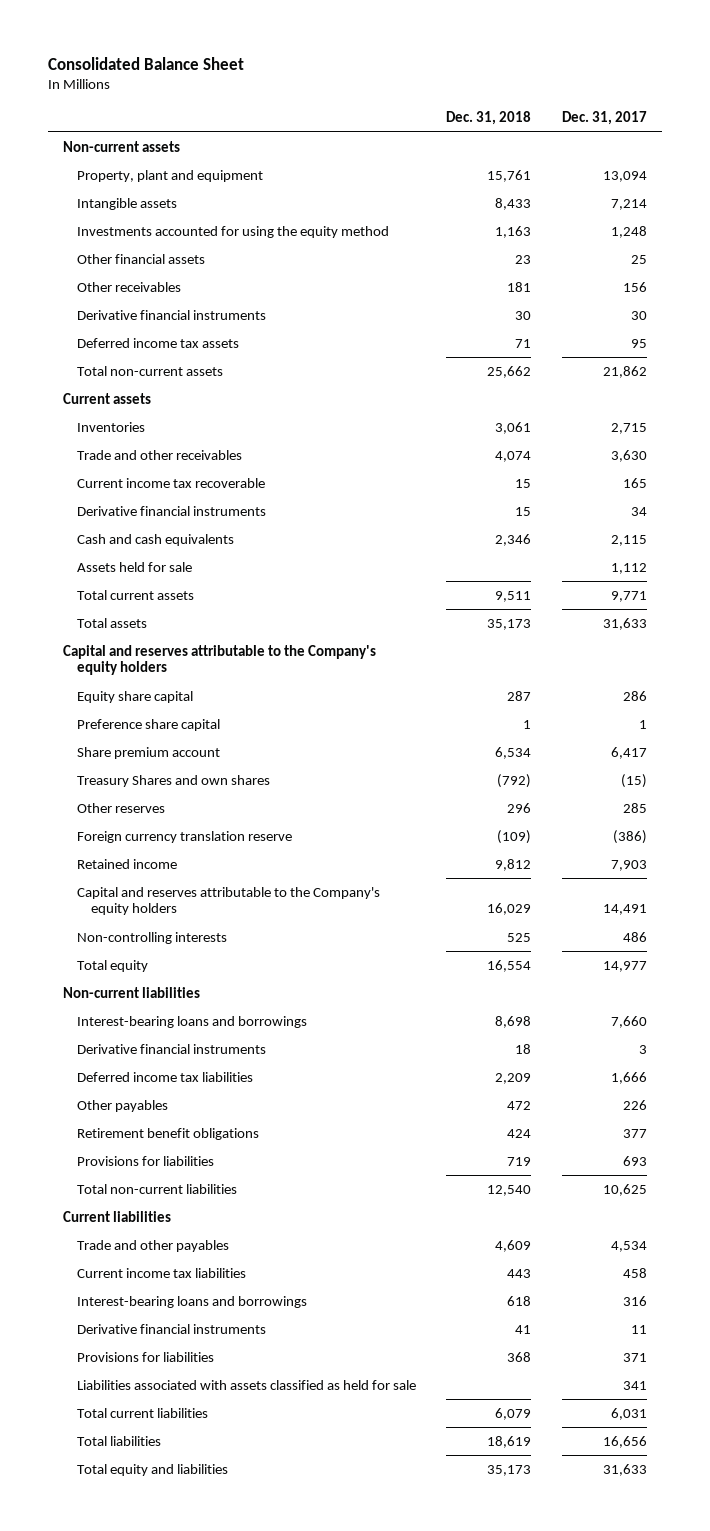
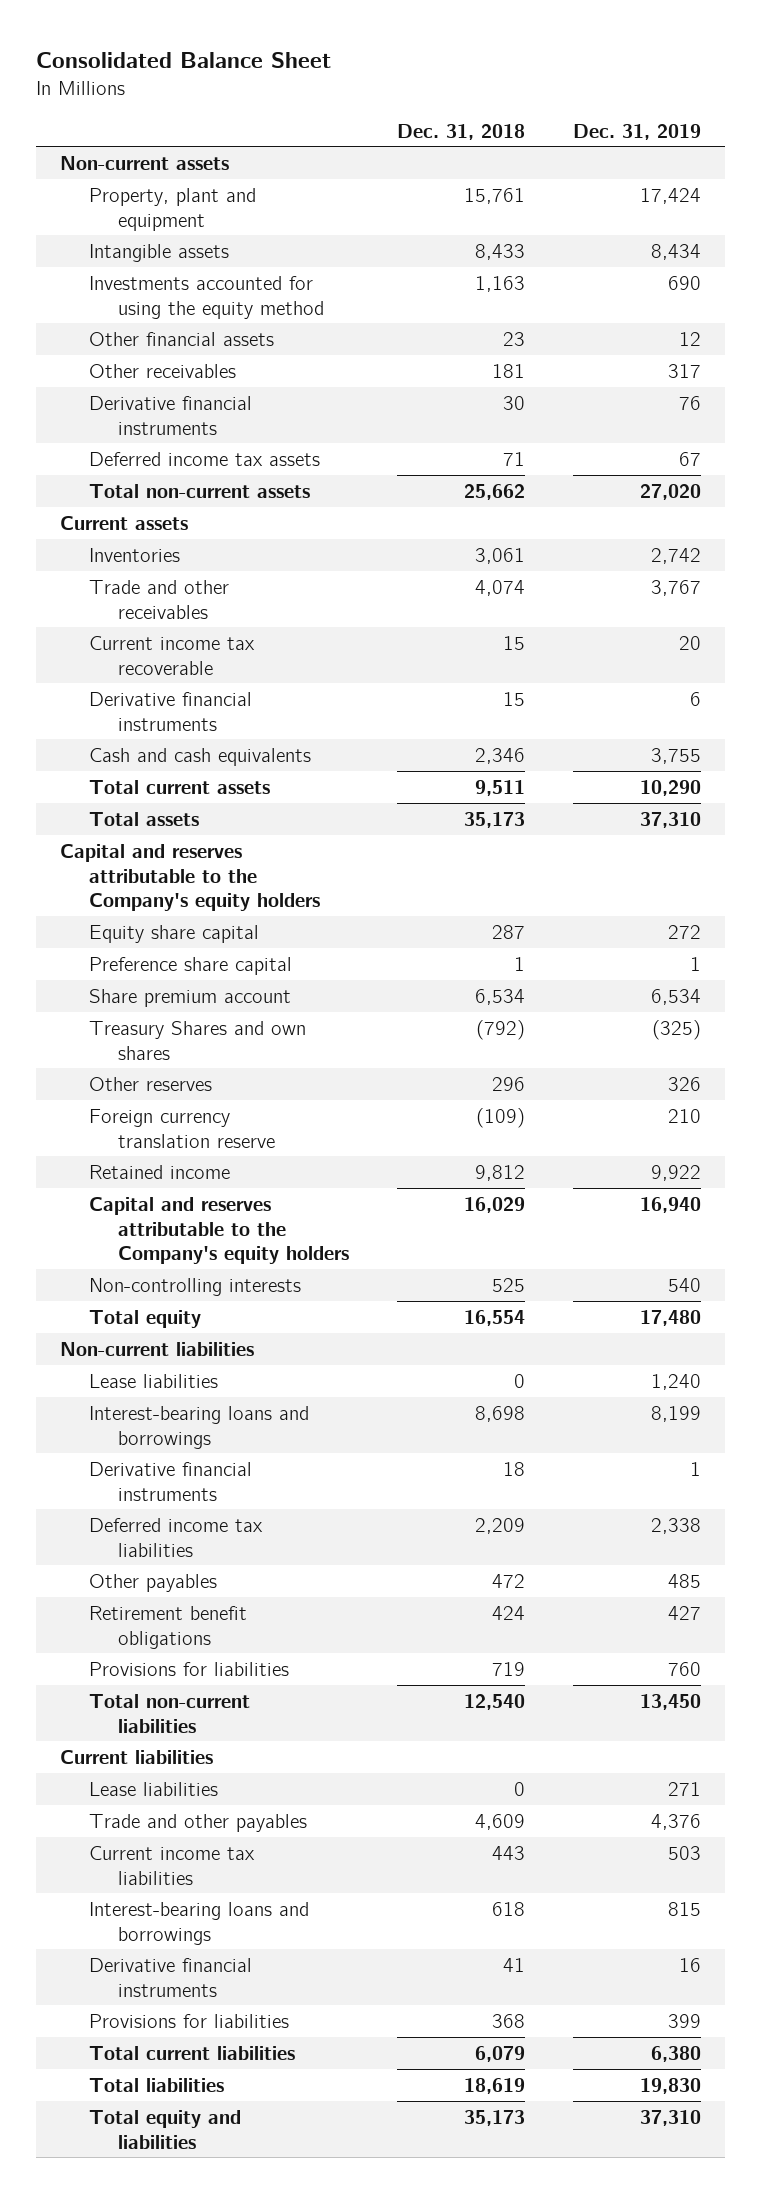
[561,111,647,126] Dec. 31, 2017 -> none
none -> [572,123,701,140] Dec. 31, 2019
[77,561,193,572] Assets held for sale -> none
none -> [89,1373,219,1388] Lease liabilities
none -> [89,1781,219,1796] Lease liabilities
[77,1379,417,1390] Liabilities associated with assets classified as held for sale -> none

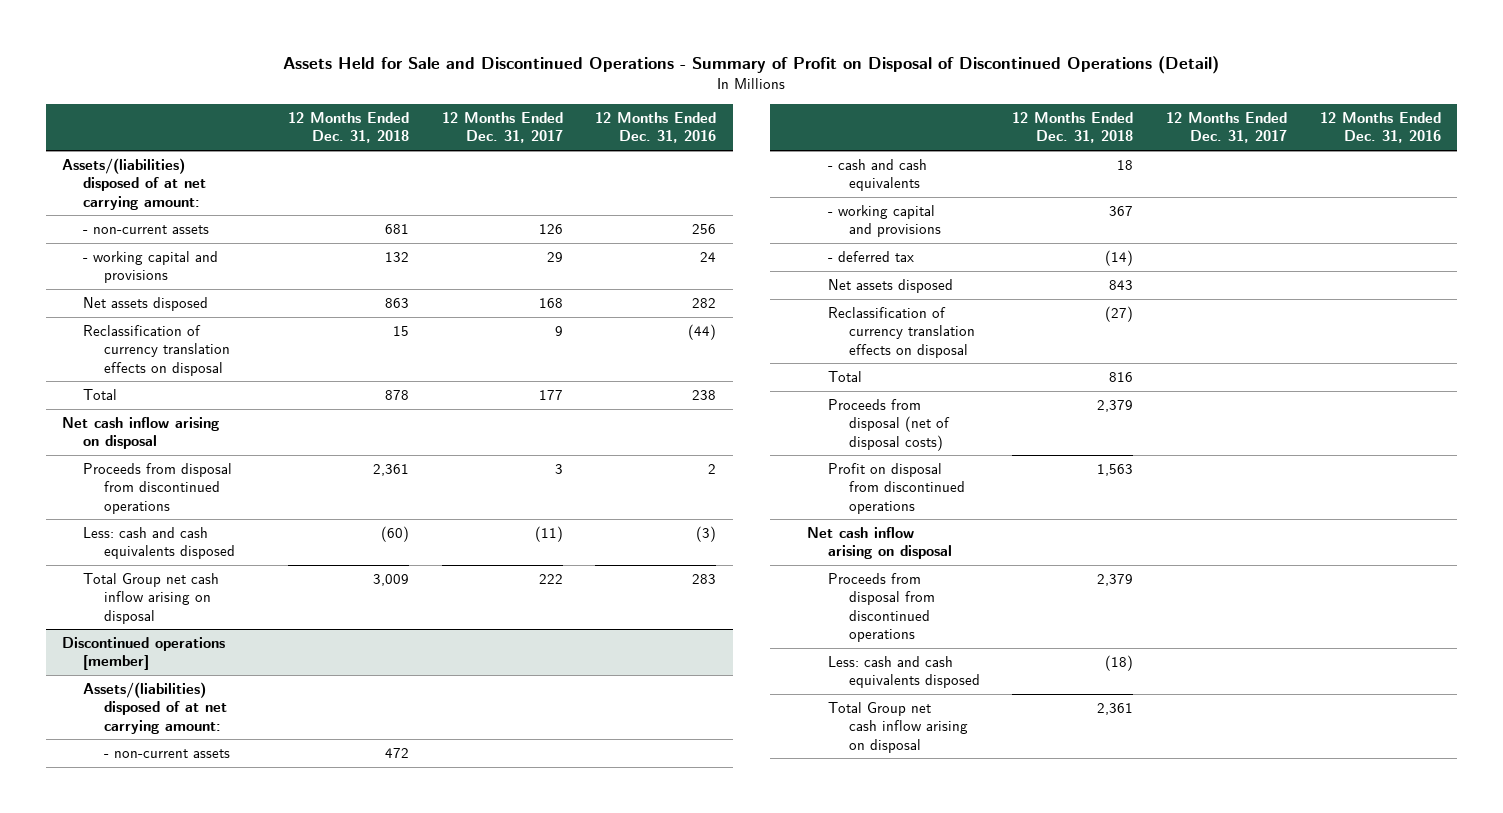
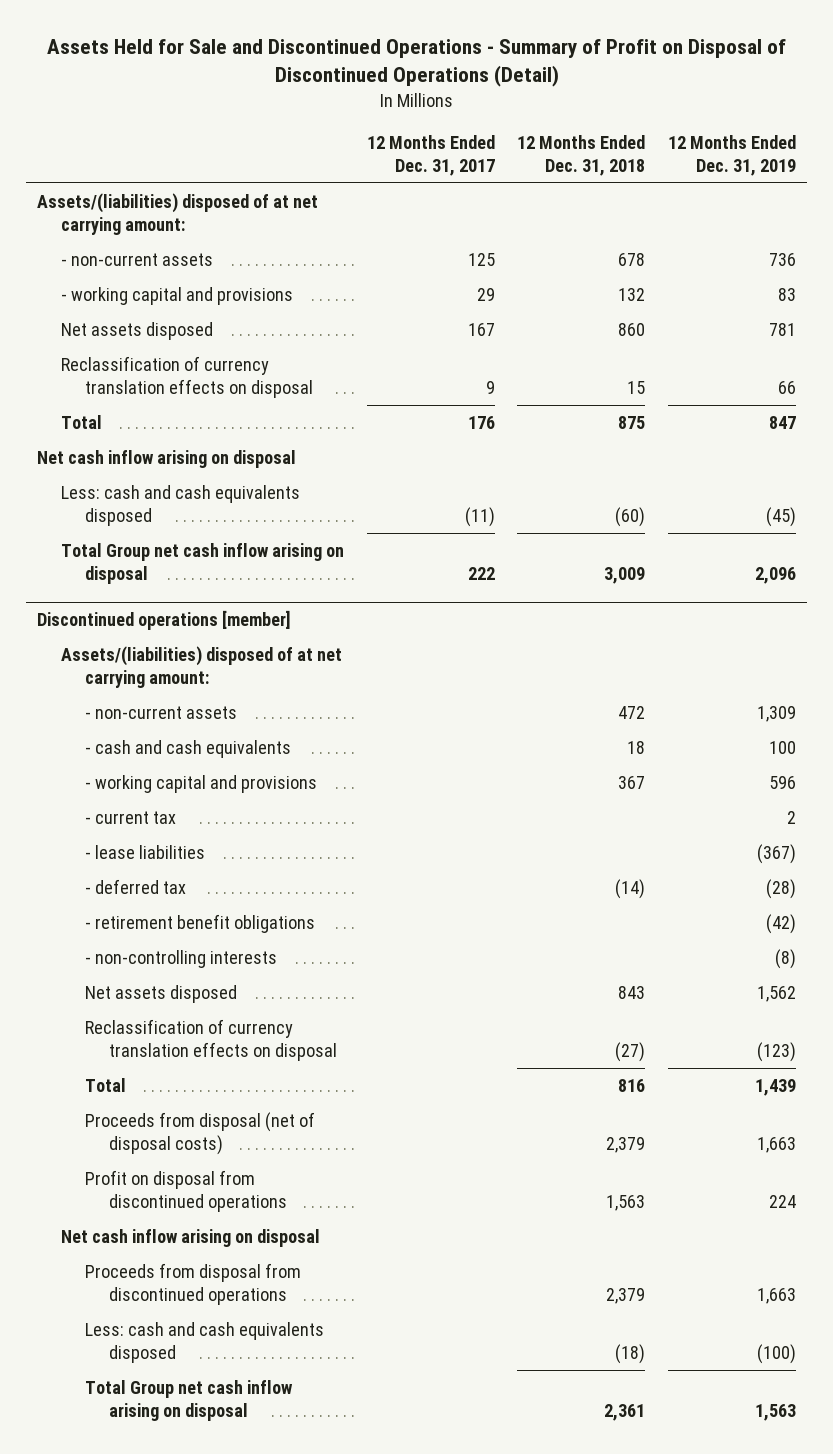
[595,111,717,144] 12 Months Ended Dec. 31, 2016 -> none
none -> [667,134,796,177] 12 Months Ended Dec. 31, 2019
[385,224,410,235] 681 -> [618,252,646,266] 678
[538,224,563,235] 126 -> [467,252,495,266] 125
[385,298,410,309] 863 -> [618,322,646,336] 860
[538,298,563,309] 168 -> [467,322,495,336] 167
[385,390,410,401] 878 -> [618,415,646,429] 875
[538,390,563,401] 177 -> [467,415,495,429] 176
[82,463,232,514] Proceeds from disposal from discontinued operations -> none
none -> [85,810,177,824] - current tax
none -> [85,844,206,859] - lease liabilities
none -> [85,913,316,933] - retirement benefit obligations
none -> [85,949,278,968] - non-controlling interests

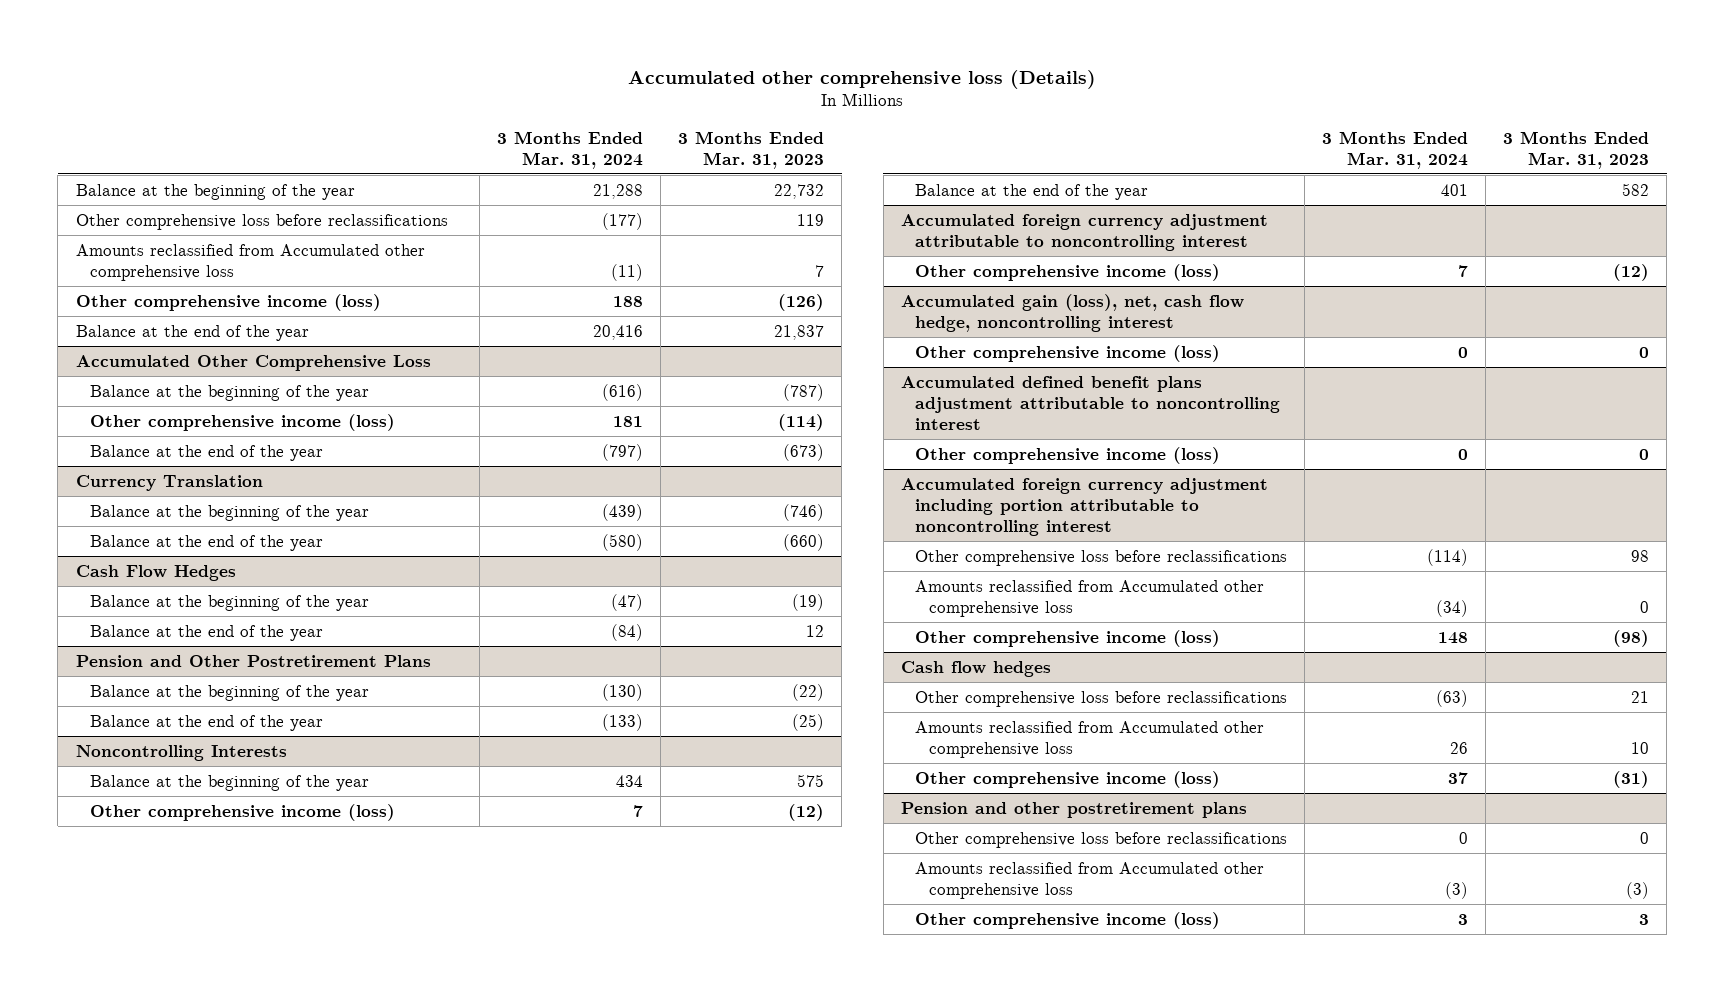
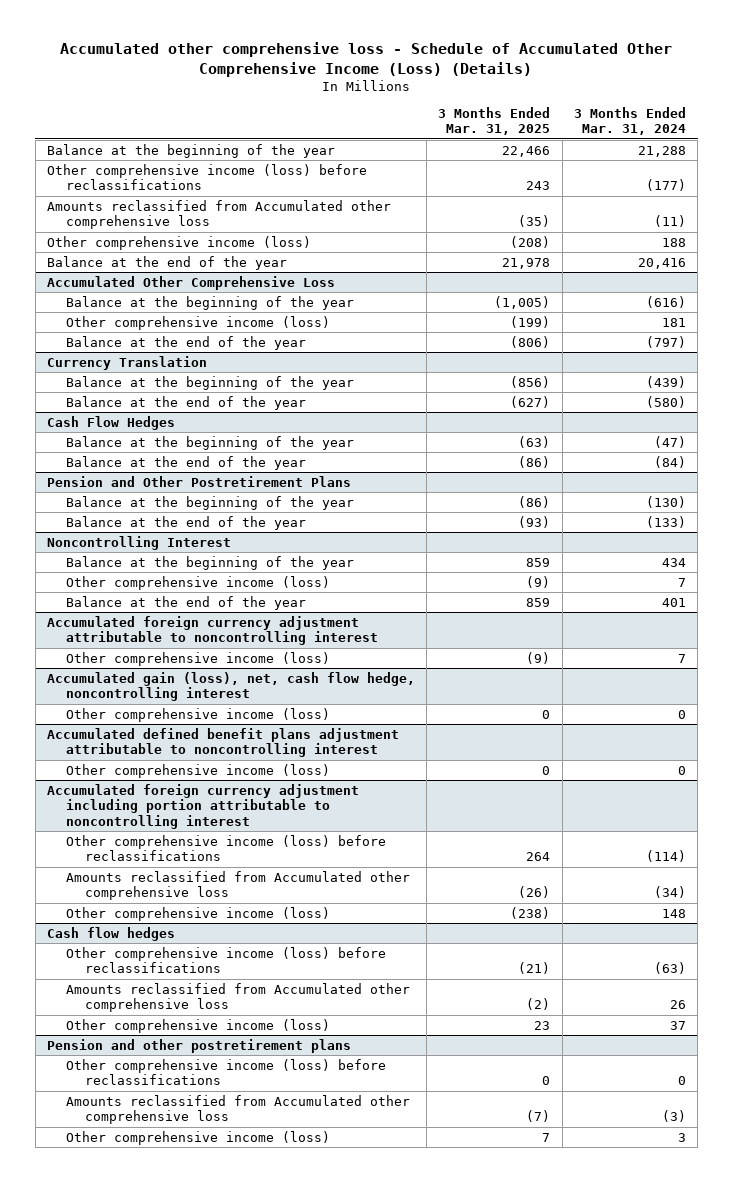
[628,69,1097,89] Accumulated other comprehensive loss (Details) -> [60,42,673,77] Accumulated other comprehensive loss - Schedule of Accumulated Other Comprehensive Income (Loss) (Details)
[677,130,824,169] 3 Months Ended Mar. 31, 2023 -> none
none -> [438,106,551,136] 3 Months Ended Mar. 31, 2025
[75,213,448,230] Other comprehensive loss before reclassifications -> [46,163,367,191] Other comprehensive income (loss) before reclassifications
[75,744,287,761] Noncontrolling Interests -> [46,535,231,550] Noncontrolling Interest
[914,549,1287,566] Other comprehensive loss before reclassifications -> [65,834,386,862] Other comprehensive income (loss) before reclassifications
[914,690,1287,707] Other comprehensive loss before reclassifications -> [65,946,386,974] Other comprehensive income (loss) before reclassifications
[914,831,1287,848] Other comprehensive loss before reclassifications -> [65,1058,386,1086] Other comprehensive income (loss) before reclassifications

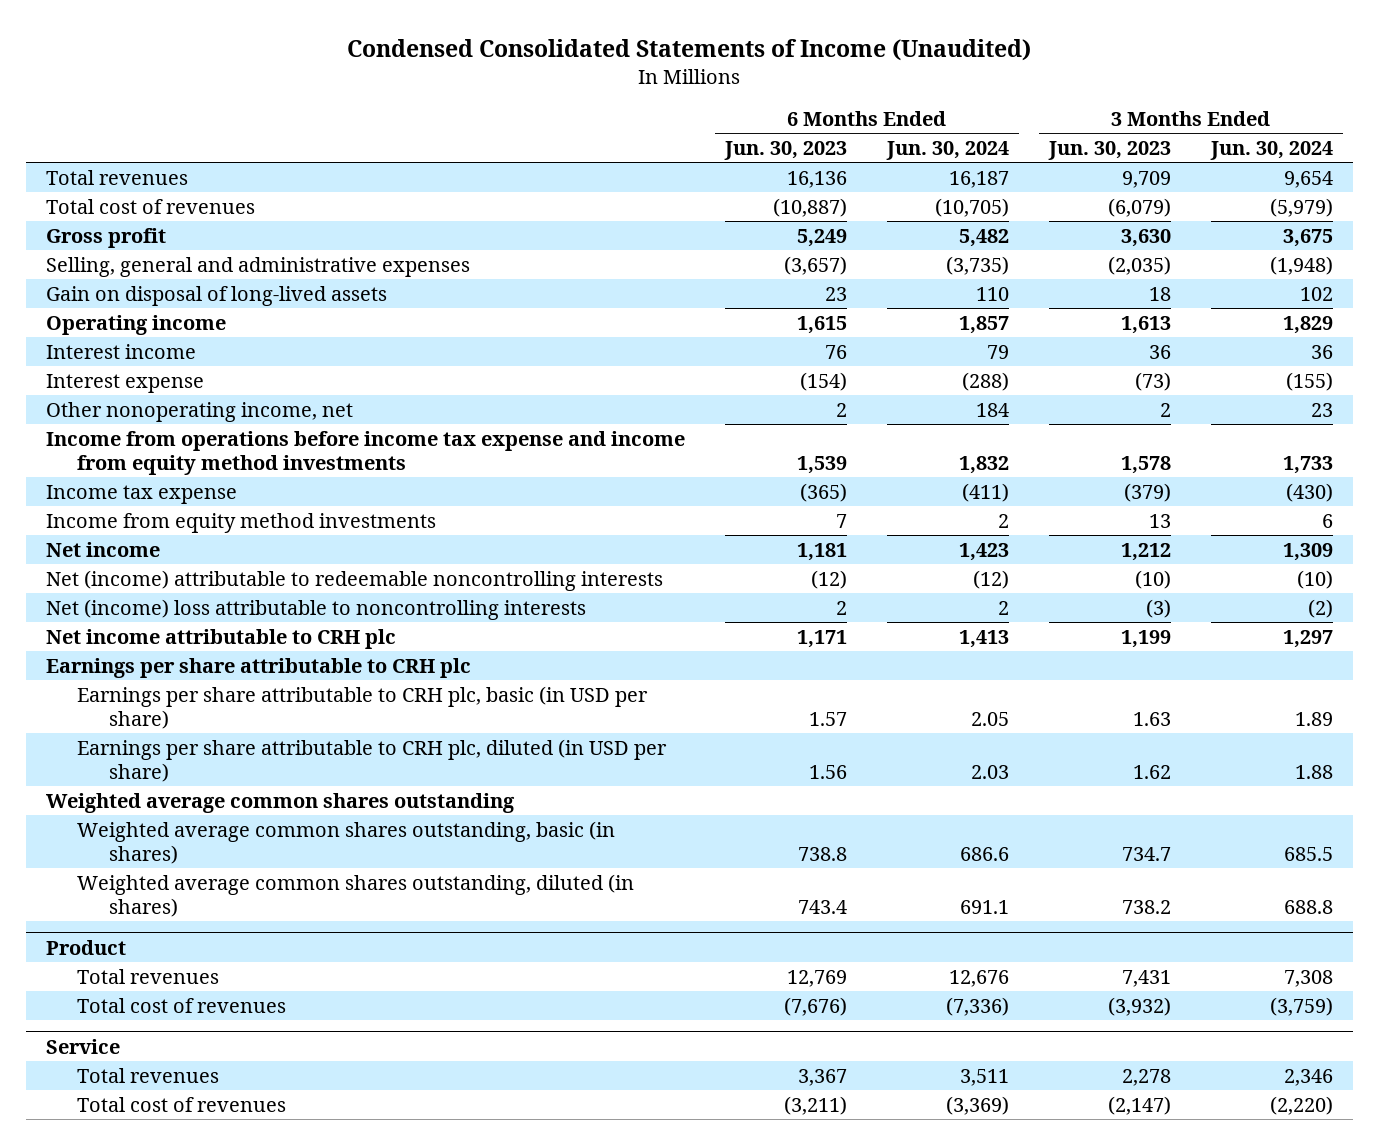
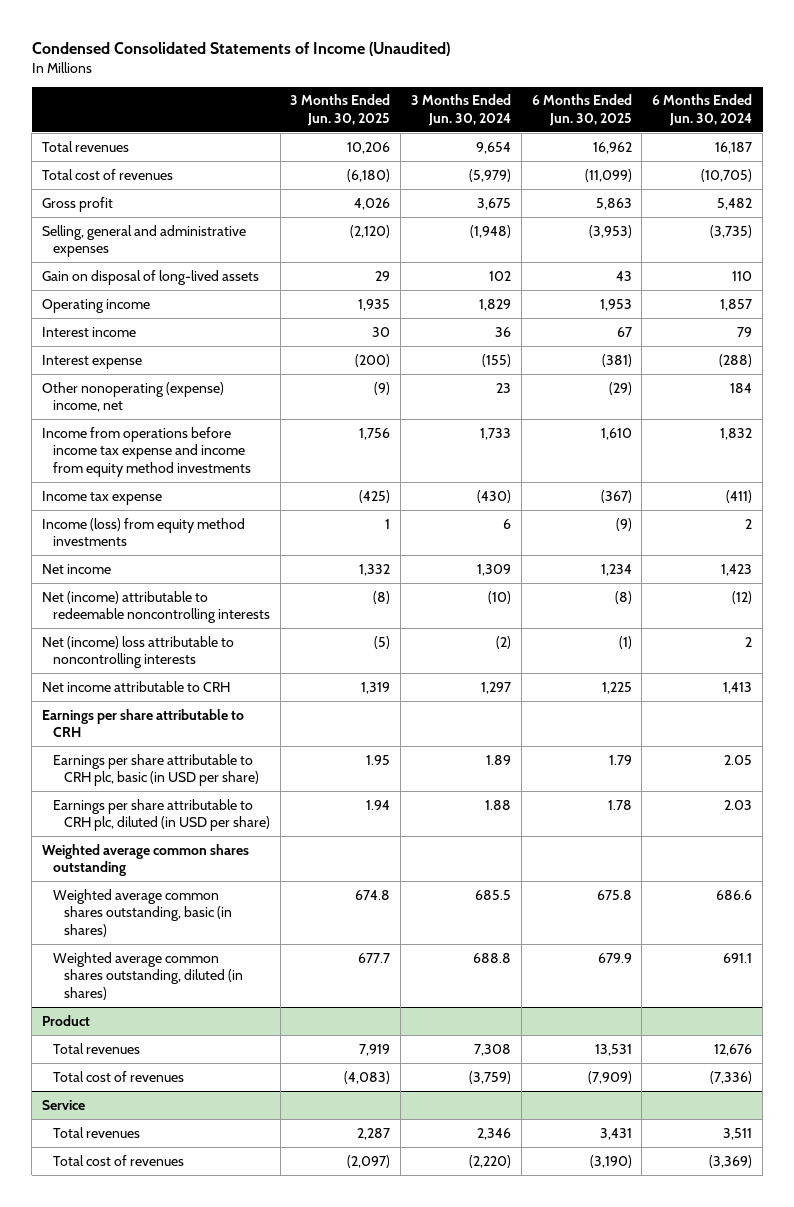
[723,141,847,161] Jun. 30, 2023 -> none
[1047,141,1171,161] Jun. 30, 2023 -> none
none -> [290,94,391,127] 3 Months Ended Jun. 30, 2025
none -> [531,94,632,127] 6 Months Ended Jun. 30, 2025
[45,401,353,422] Other nonoperating income, net -> [41,381,224,413] Other nonoperating (expense) income, net
[45,512,436,533] Income from equity method investments -> [41,517,245,547] Income (loss) from equity method investments
[45,628,396,649] Net income attributable to CRH plc -> [41,680,230,692] Net income attributable to CRH
[45,657,471,678] Earnings per share attributable to CRH plc -> [41,708,244,738] Earnings per share attributable to CRH

